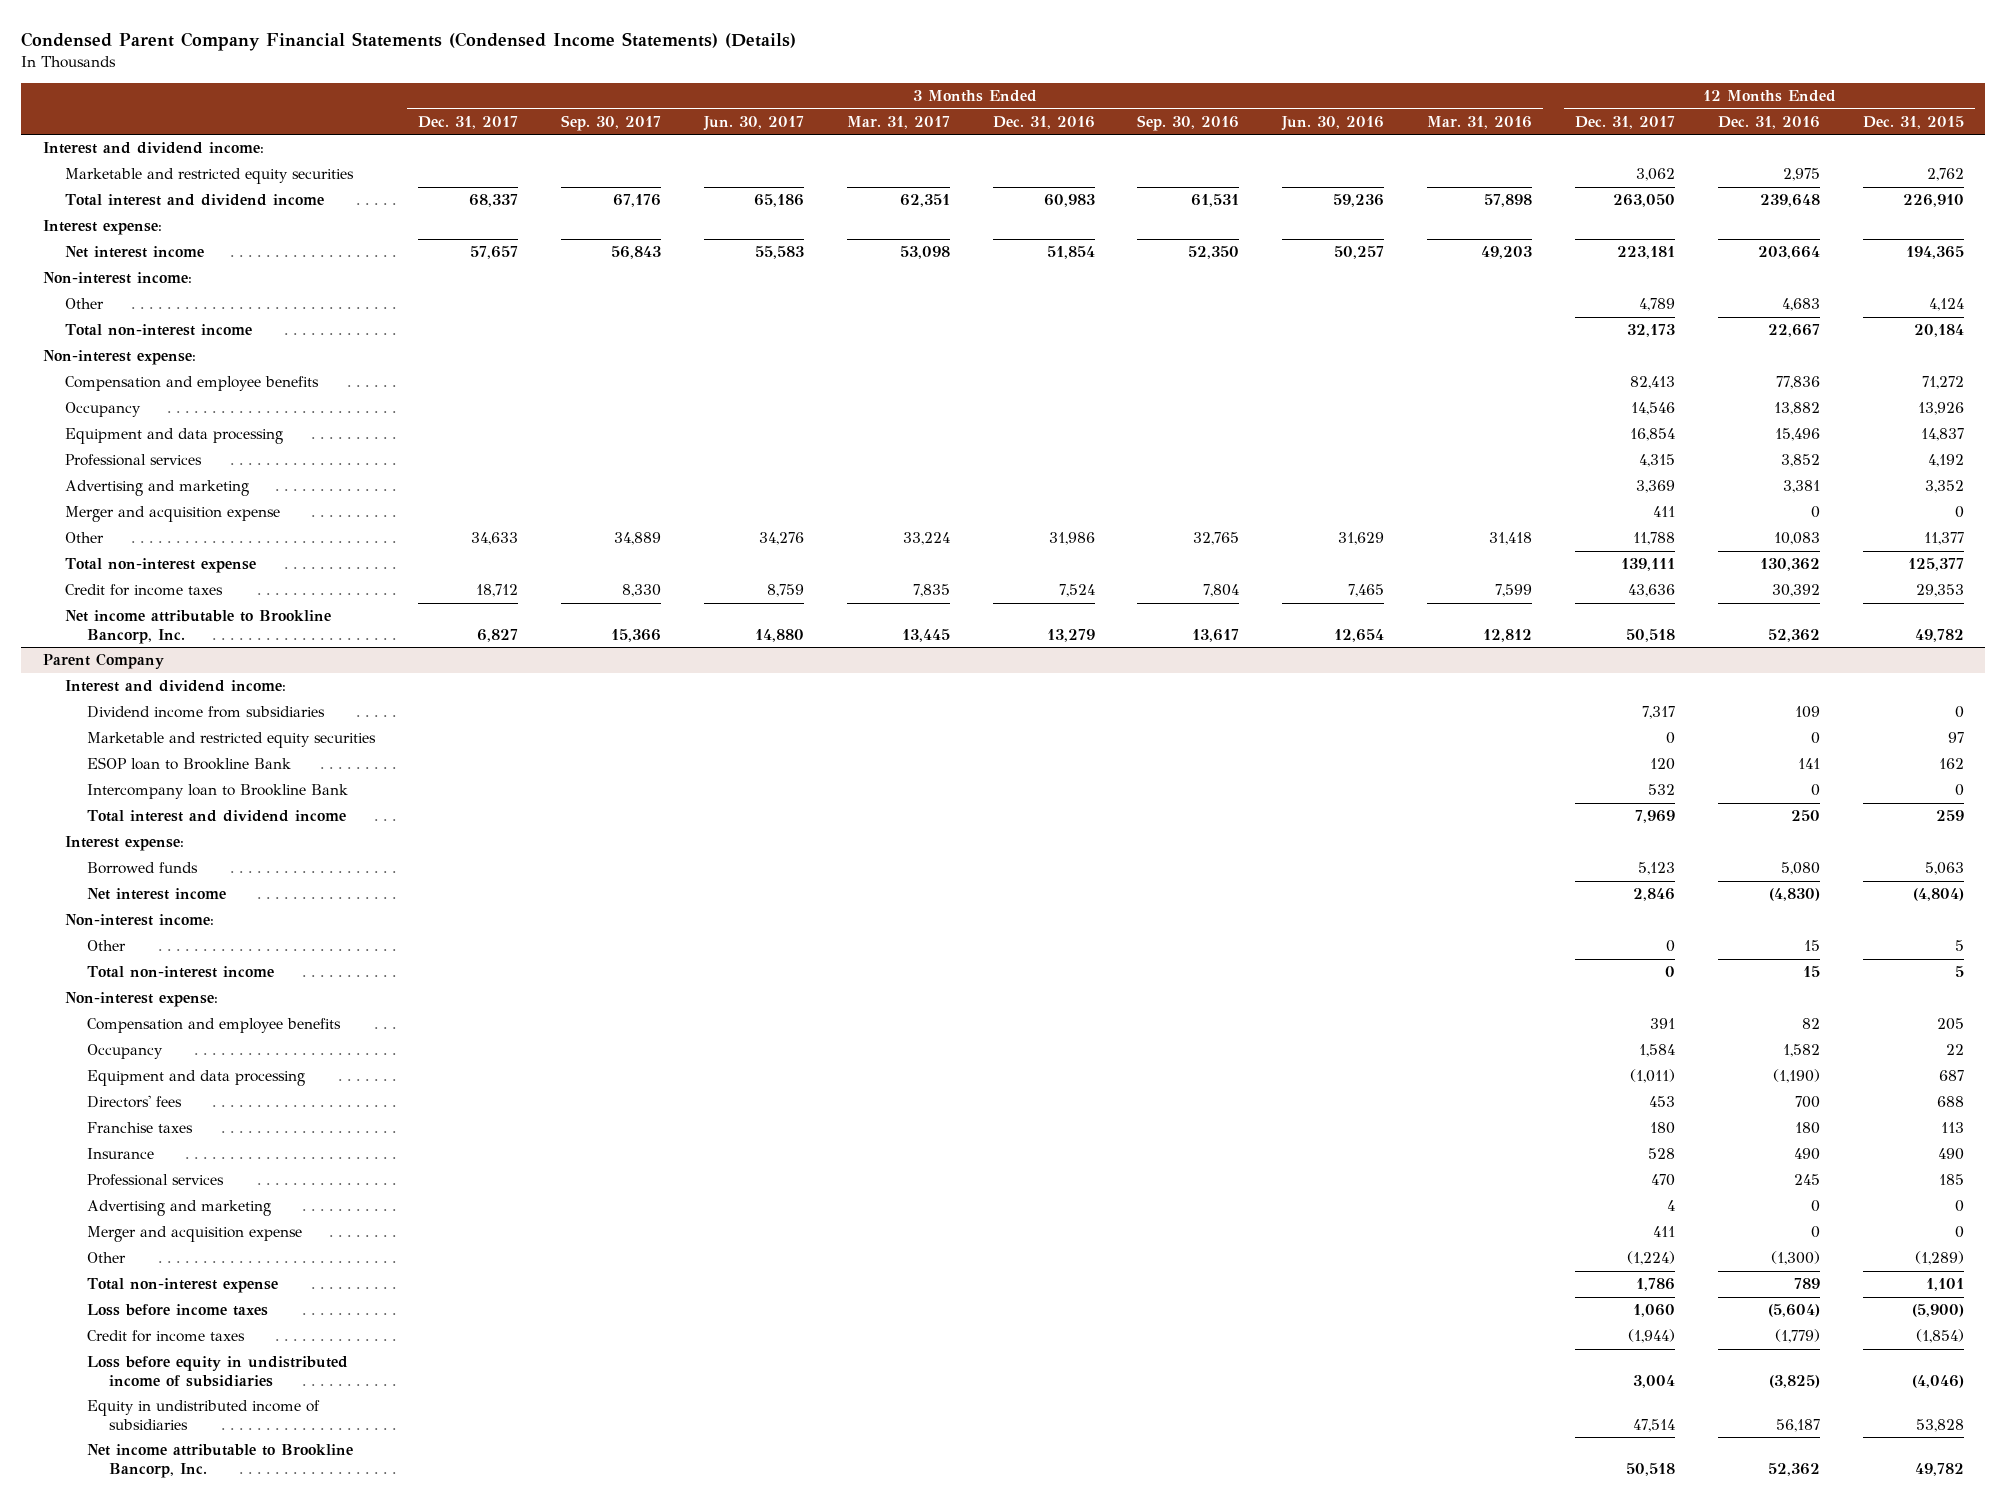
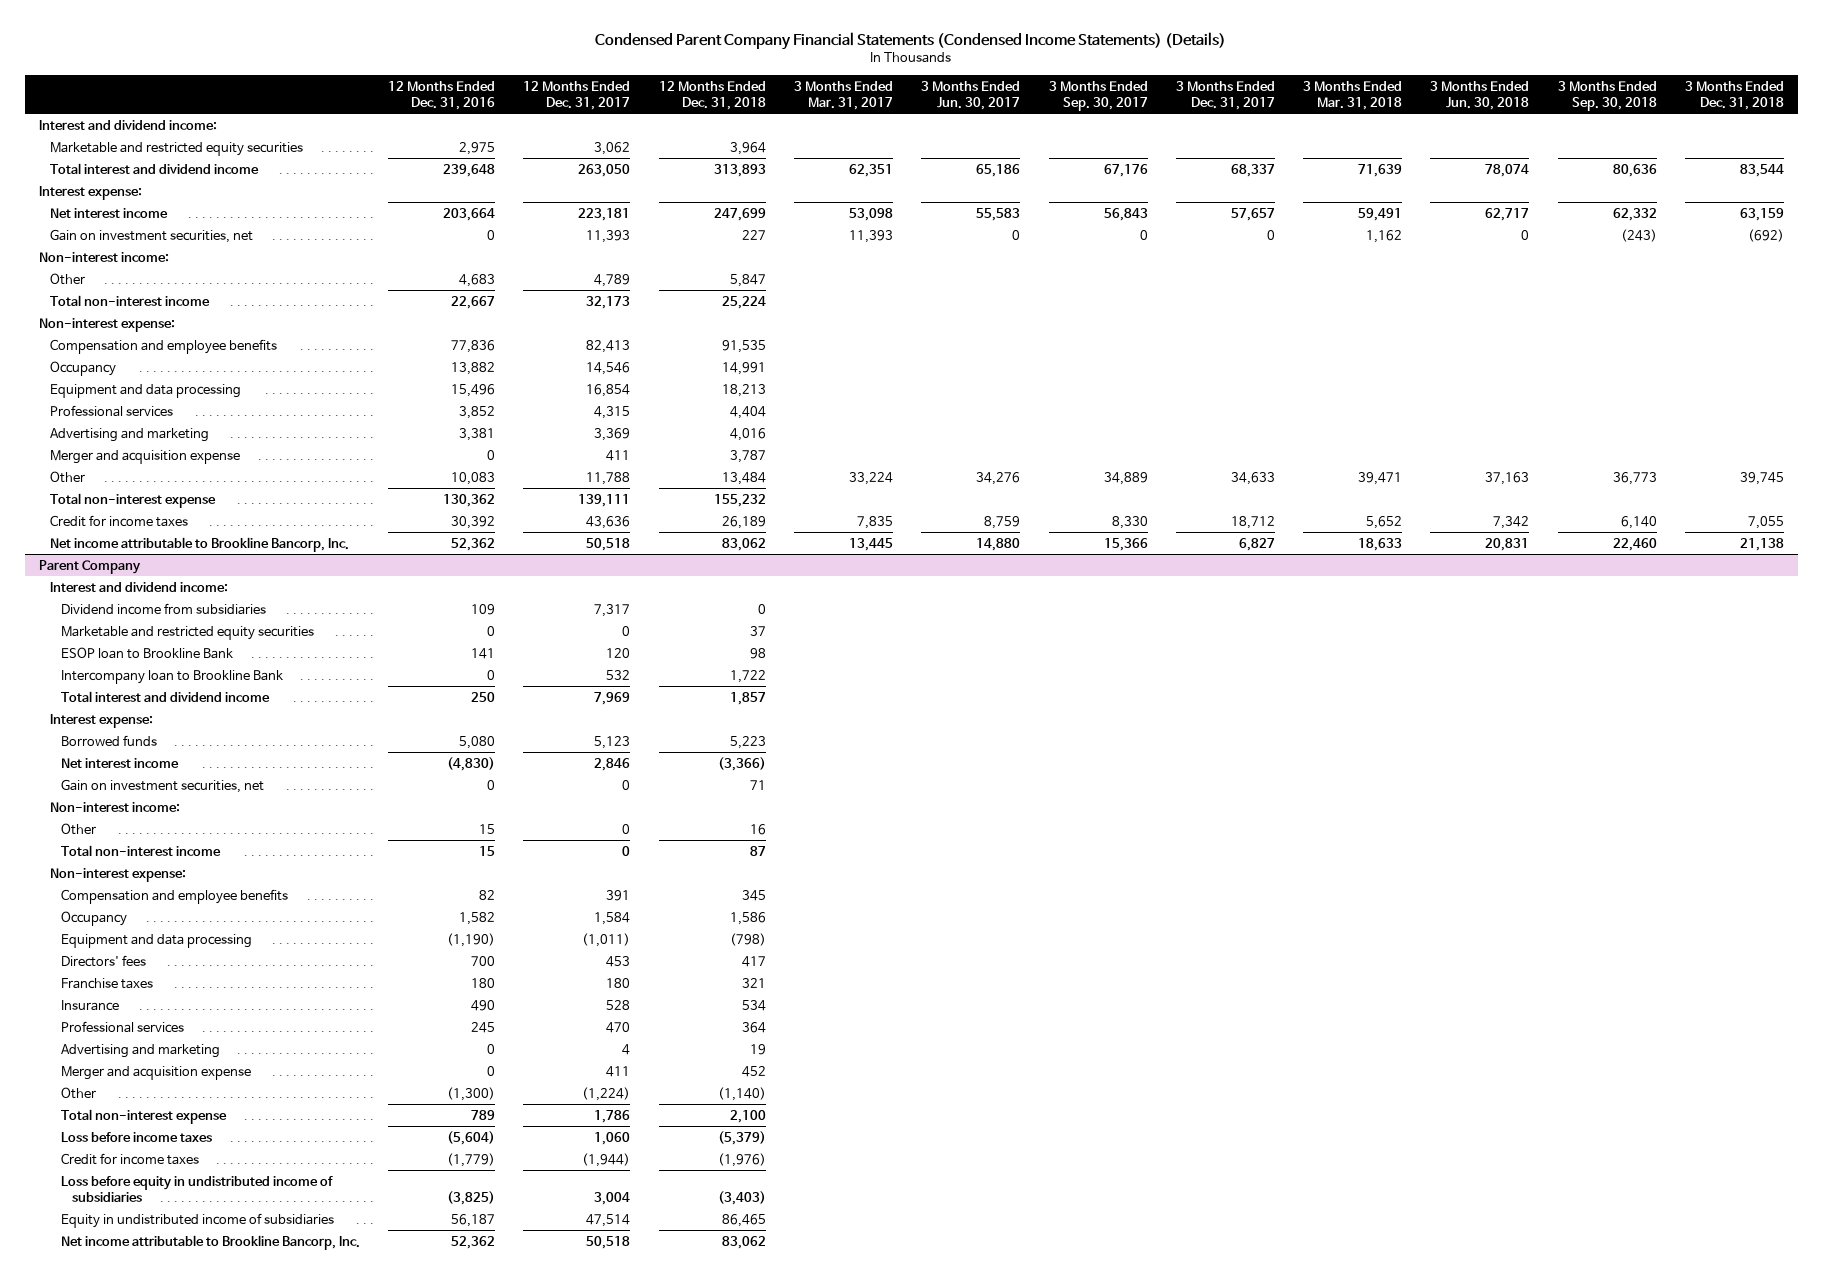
[992,115,1095,129] Dec. 31, 2016 -> none
[1137,114,1240,131] Sep. 30, 2016 -> none
[1281,115,1385,131] Jun. 30, 2016 -> none
[1427,115,1533,129] Mar. 31, 2016 -> none
[1863,115,1965,129] Dec. 31, 2015 -> none
none -> [658,80,766,110] 12 Months Ended Dec. 31, 2018
none -> [1303,80,1403,110] 3 Months Ended Mar. 31, 2018
none -> [1430,80,1530,110] 3 Months Ended Jun. 30, 2018
none -> [1557,80,1657,111] 3 Months Ended Sep. 30, 2018
none -> [1685,80,1785,110] 3 Months Ended Dec. 31, 2018
none -> [49,228,253,243] Gain on investment securities, net
none -> [60,778,264,793] Gain on investment securities, net

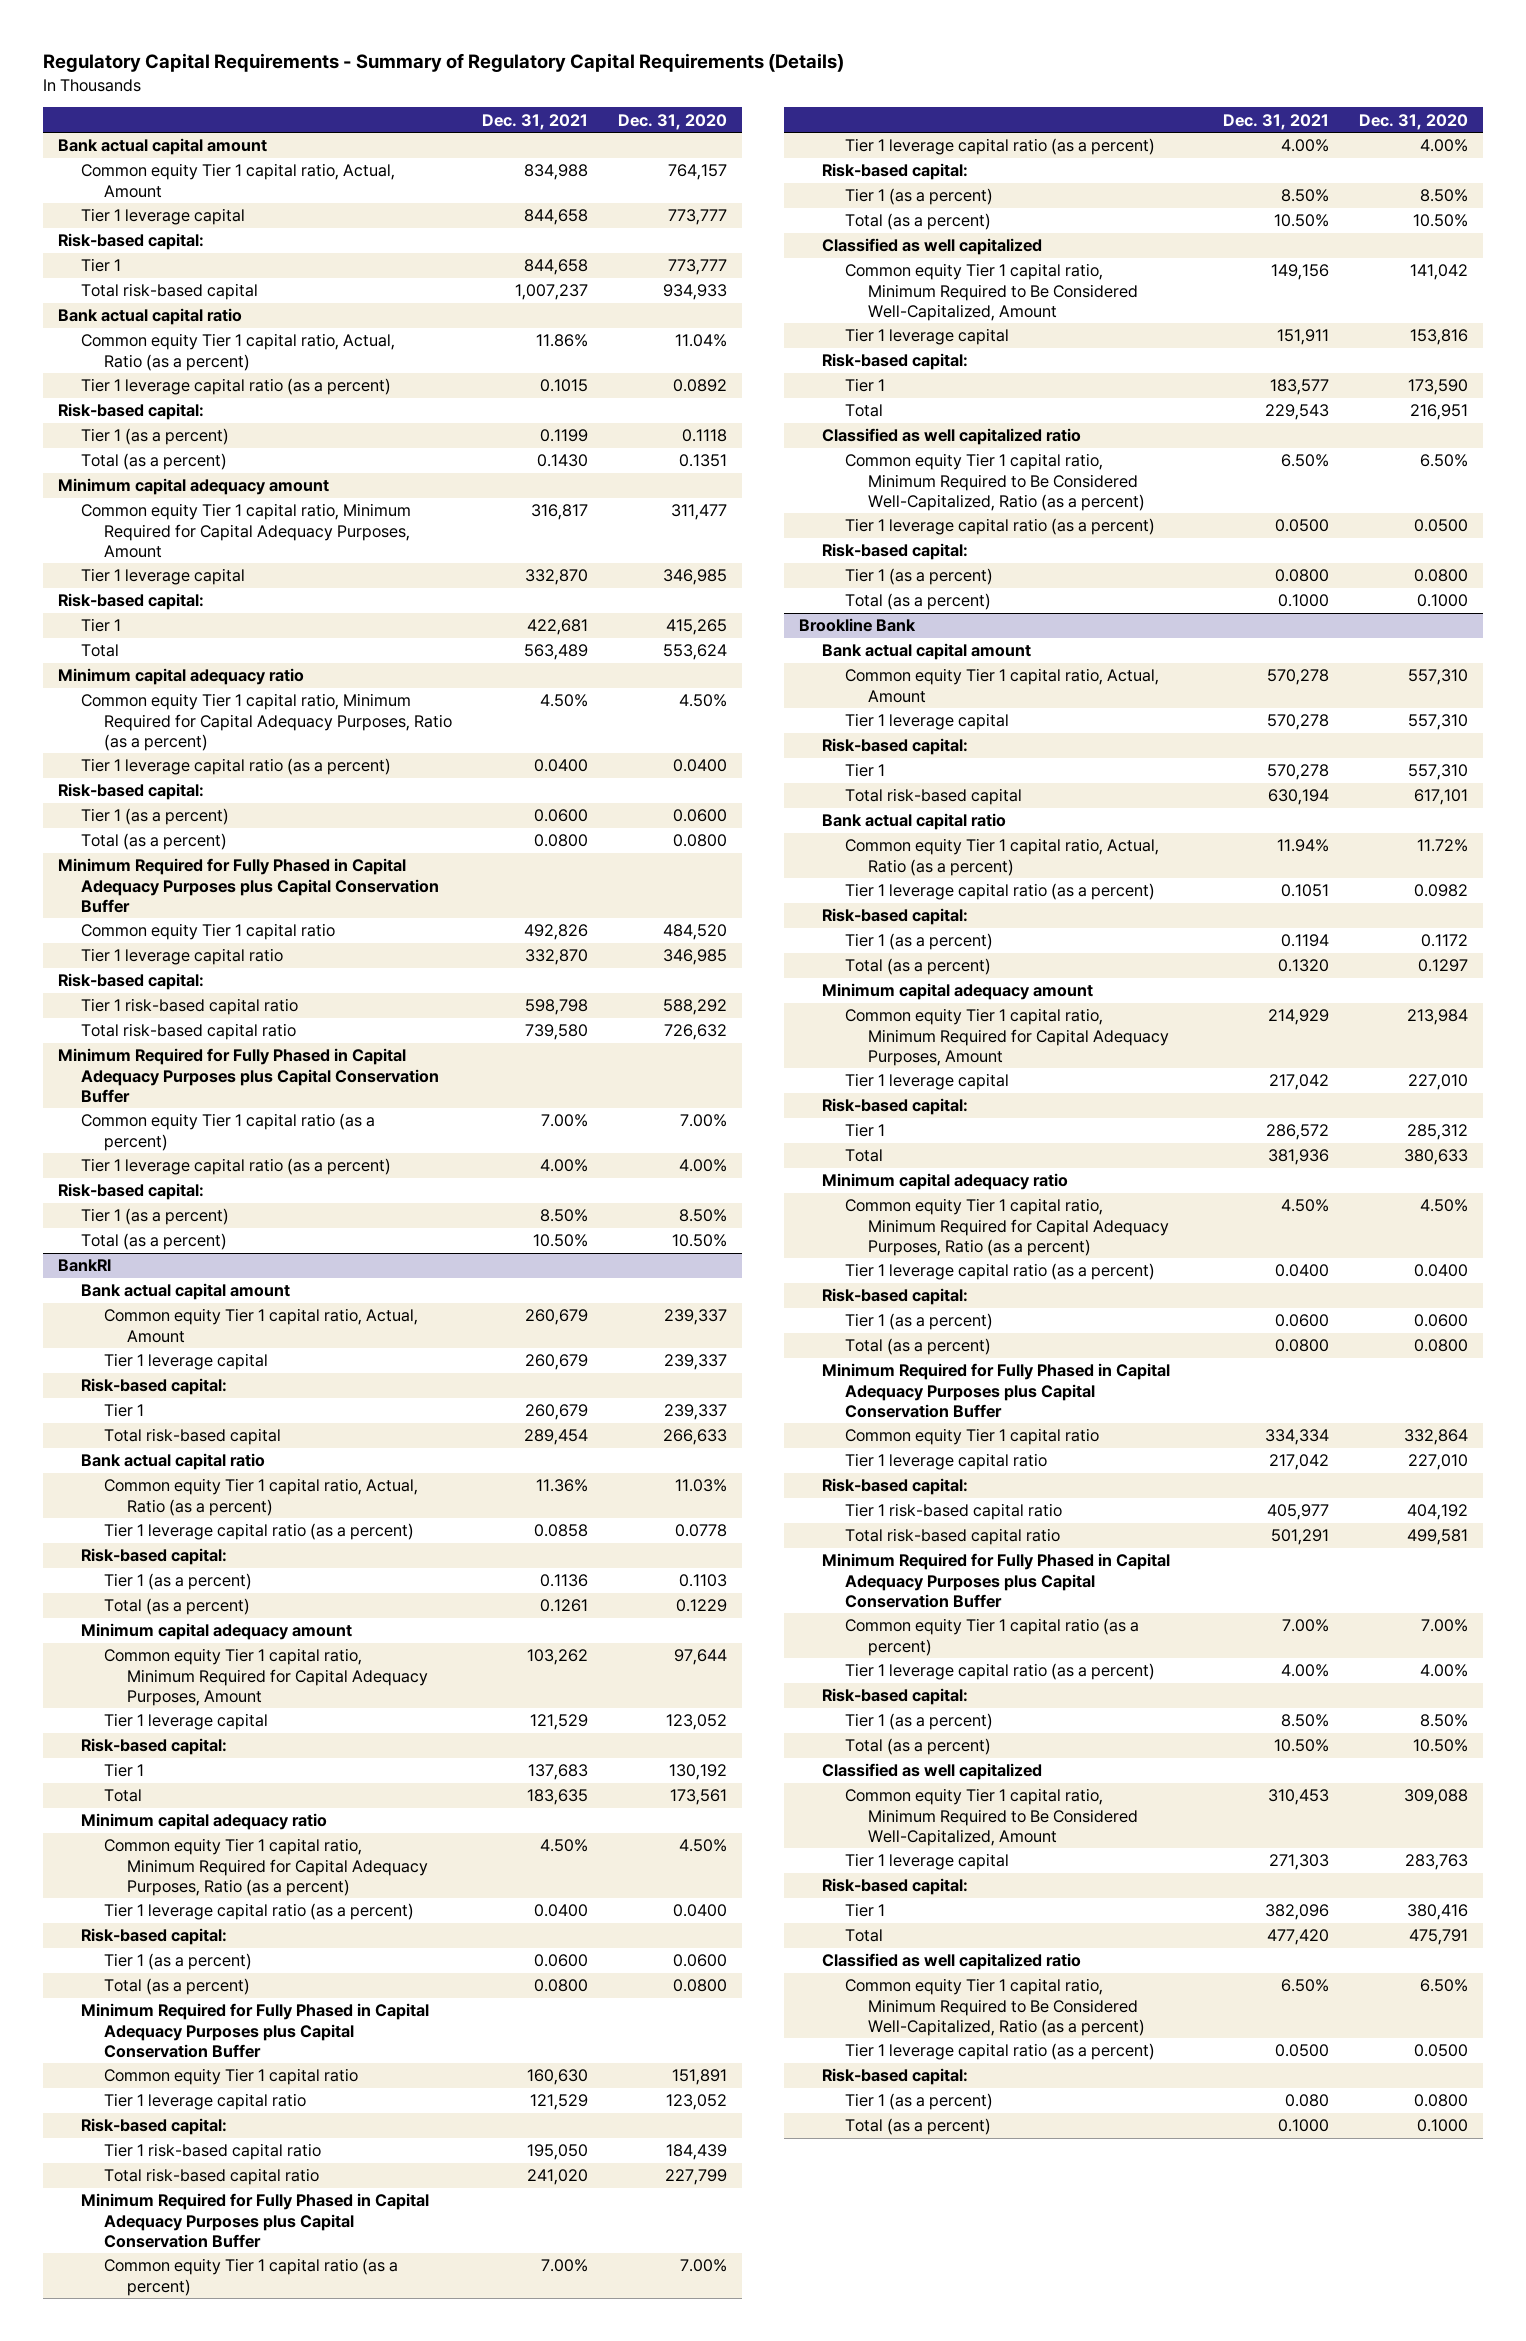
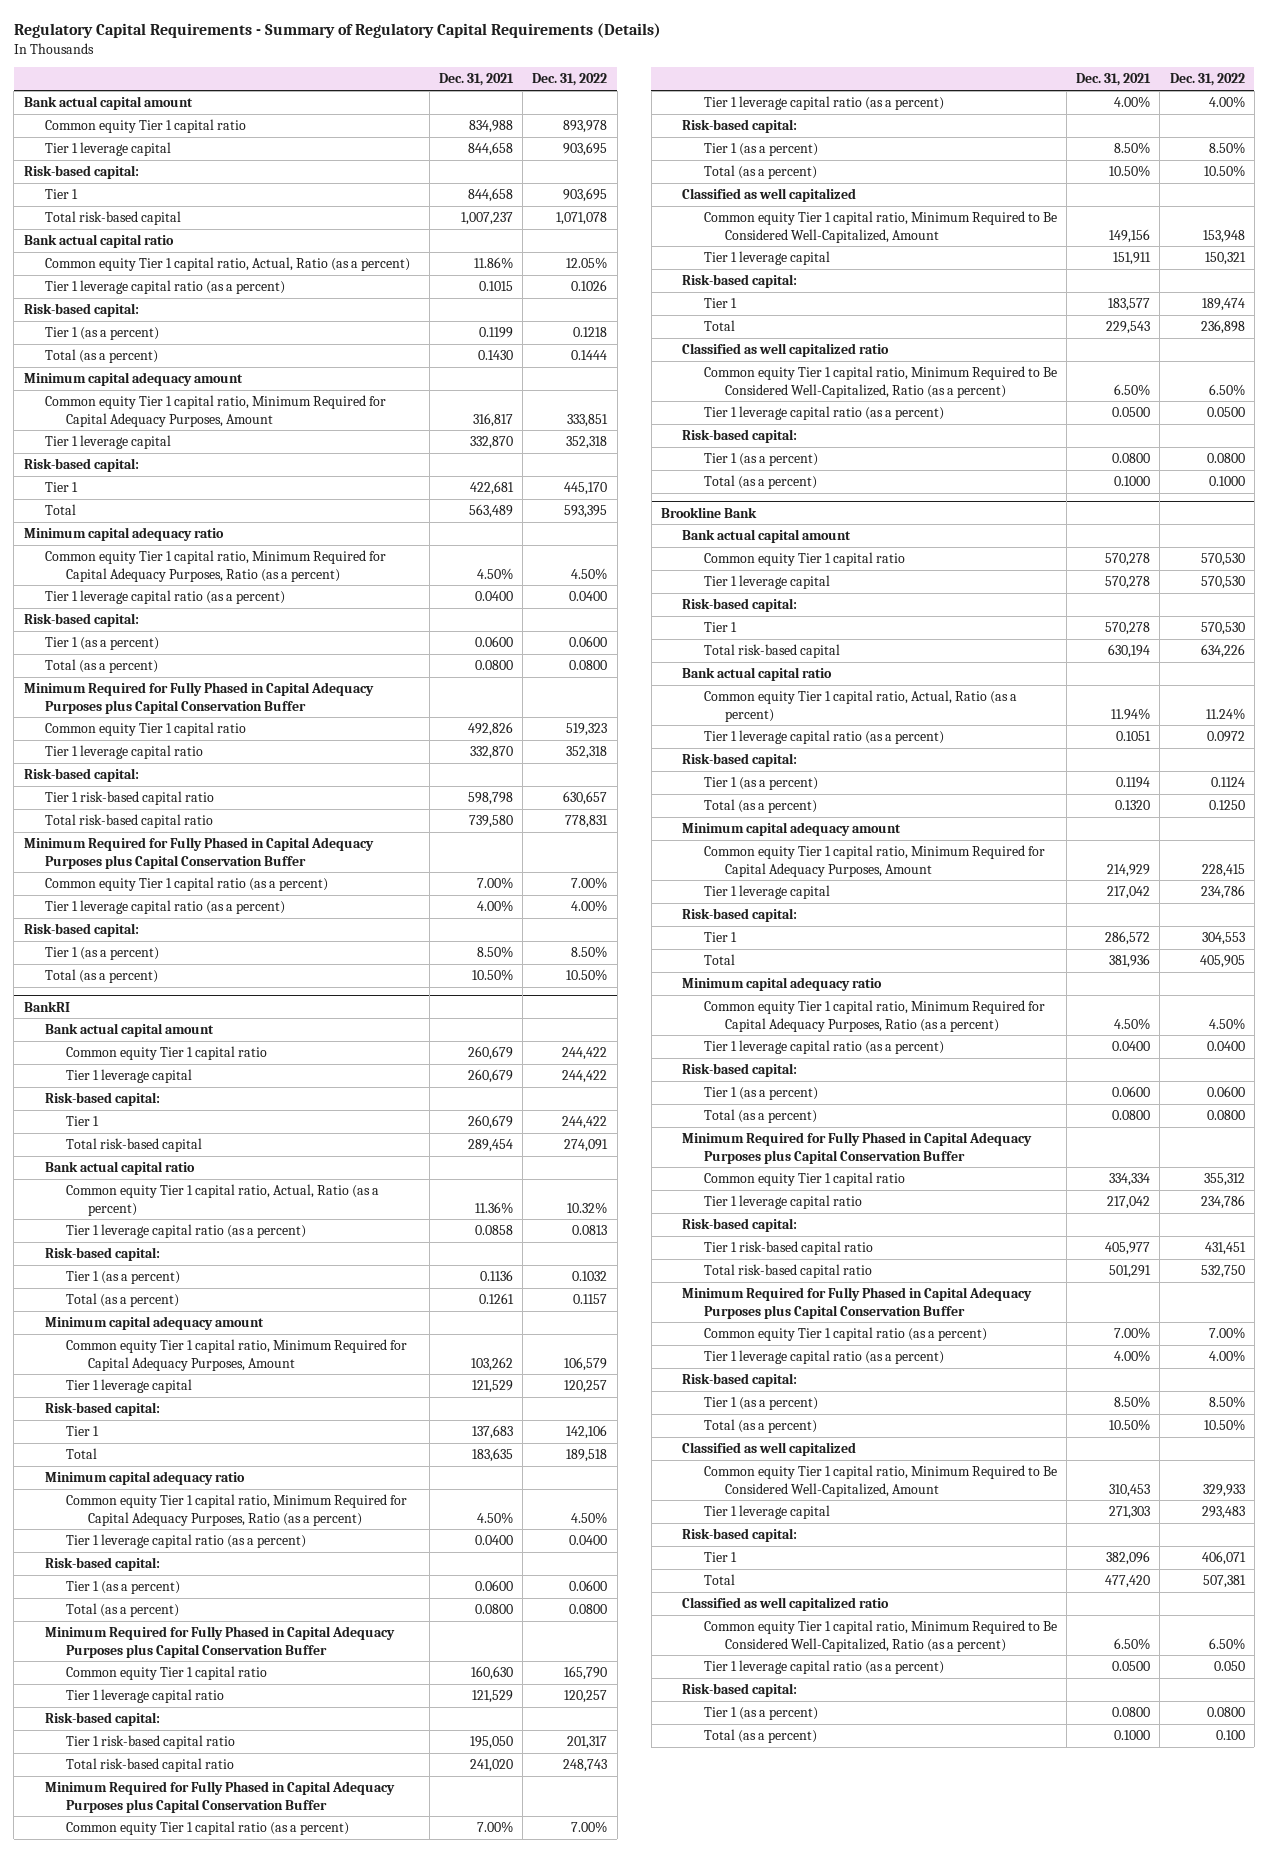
[618,113,728,130] Dec. 31, 2020 -> none
none -> [532,73,608,87] Dec. 31, 2022
[80,163,395,198] Common equity Tier 1 capital ratio, Actual, Amount -> [45,118,247,133] Common equity Tier 1 capital ratio
[104,1308,419,1343] Common equity Tier 1 capital ratio, Actual, Amount -> [66,1045,268,1060] Common equity Tier 1 capital ratio
[845,668,1160,703] Common equity Tier 1 capital ratio, Actual, Amount -> [703,551,905,566] Common equity Tier 1 capital ratio
[1285,2094,1330,2108] 0.080 -> [1112,1706,1151,1717] 0.0800

